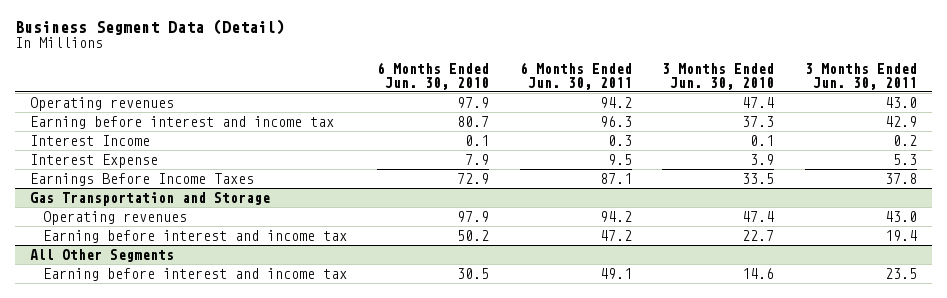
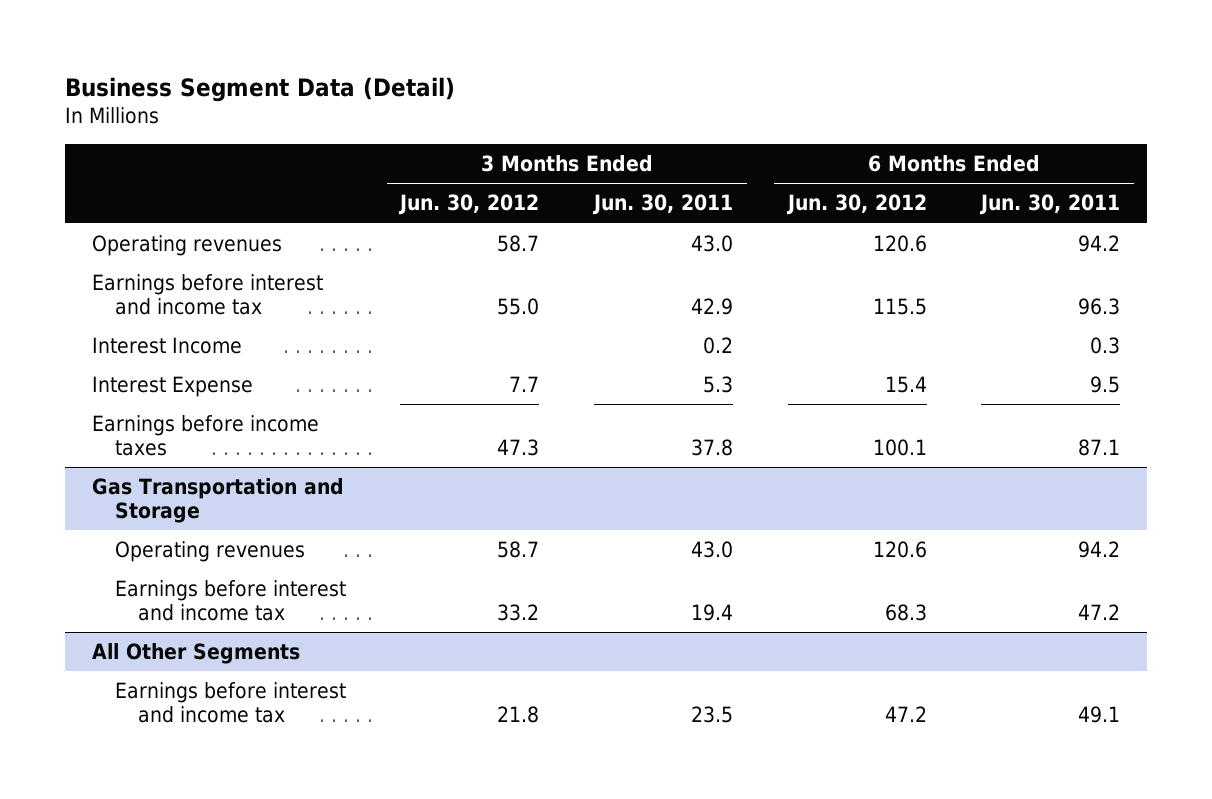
[377,62,490,90] 6 Months Ended Jun. 30, 2010 -> none
[662,63,775,90] 3 Months Ended Jun. 30, 2010 -> none
none -> [398,194,540,216] Jun. 30, 2012
none -> [785,194,927,216] Jun. 30, 2012
[30,115,335,129] Earning before interest and income tax -> [91,274,323,316] Earnings before interest and income tax
[30,172,255,186] Earnings Before Income Taxes -> [91,415,319,457] Earnings before income taxes
[42,229,347,243] Earning before interest and income tax -> [114,580,346,622] Earnings before interest and income tax
[42,267,347,281] Earning before interest and income tax -> [114,682,346,724] Earnings before interest and income tax

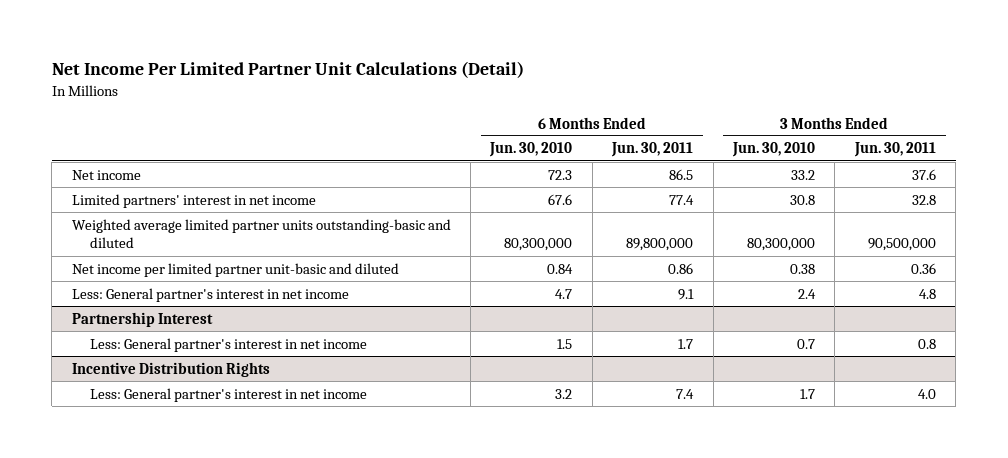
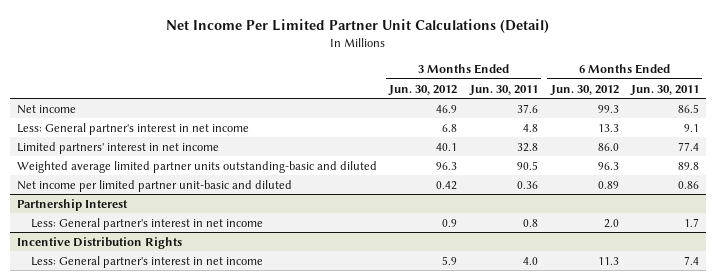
[489,142,573,158] Jun. 30, 2010 -> none
[732,142,816,158] Jun. 30, 2010 -> none
none -> [388,84,458,96] Jun. 30, 2012
none -> [549,84,619,96] Jun. 30, 2012
[71,287,349,302] Less: General partner's interest in net income -> [16,122,249,135] Less: General partner's interest in net income
[626,238,694,252] 89,800,000 -> [678,161,700,170] 89.8
[867,238,936,252] 90,500,000 -> [516,160,538,170] 90.5

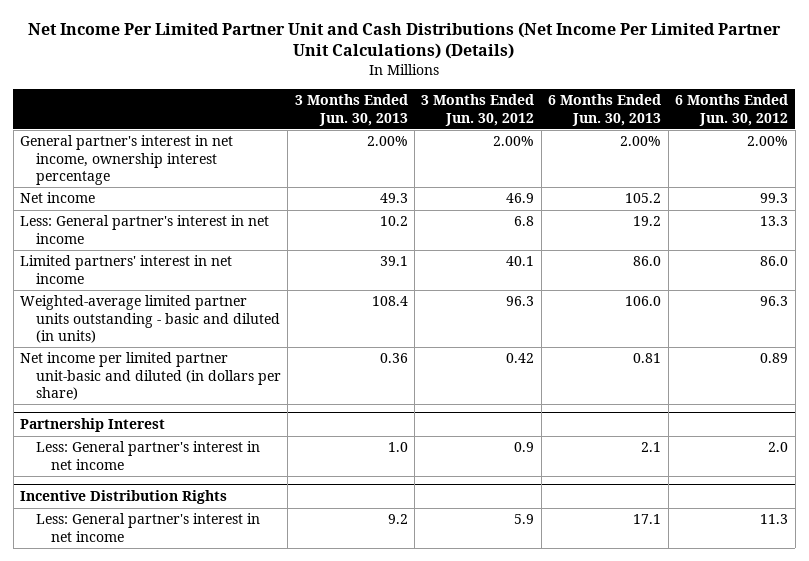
[165,18,549,33] Net Income Per Limited Partner Unit Calculations (Detail) -> [28,21,782,60] Net Income Per Limited Partner Unit and Cash Distributions (Net Income Per Limited Partner Unit Calculations) (Details)
[468,84,538,96] Jun. 30, 2011 -> none
[630,84,700,96] Jun. 30, 2011 -> none
none -> [294,94,408,126] 3 Months Ended Jun. 30, 2013
none -> [548,94,662,126] 6 Months Ended Jun. 30, 2013
none -> [20,135,234,185] General partner's interest in net income, ownership interest percentage
[16,160,377,173] Weighted average limited partner units outstanding-basic and diluted -> [20,295,280,343] Weighted-average limited partner units outstanding - basic and diluted (in units)
[16,179,292,192] Net income per limited partner unit-basic and diluted -> [20,352,281,400] Net income per limited partner unit-basic and diluted (in dollars per share)

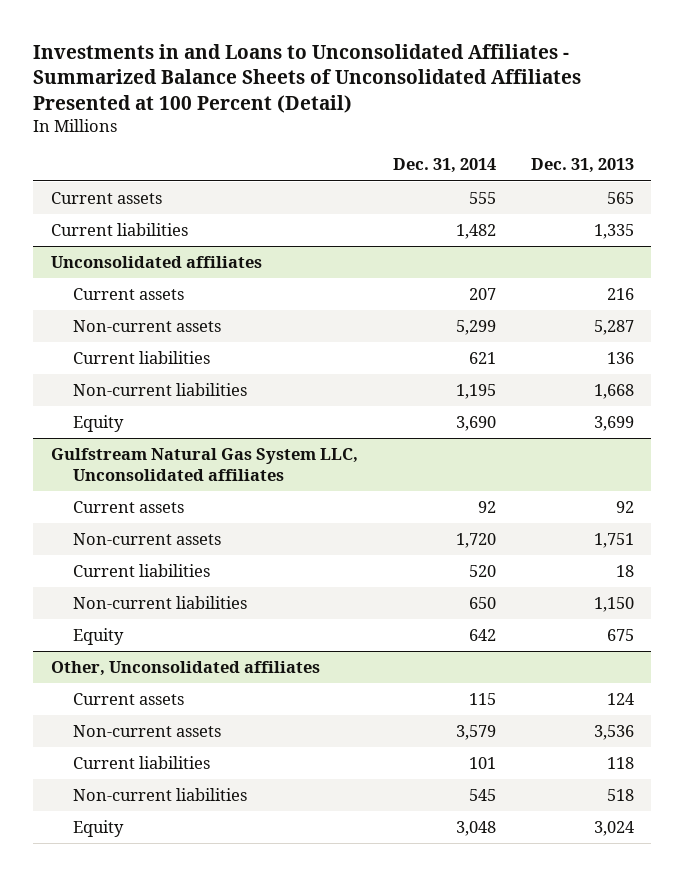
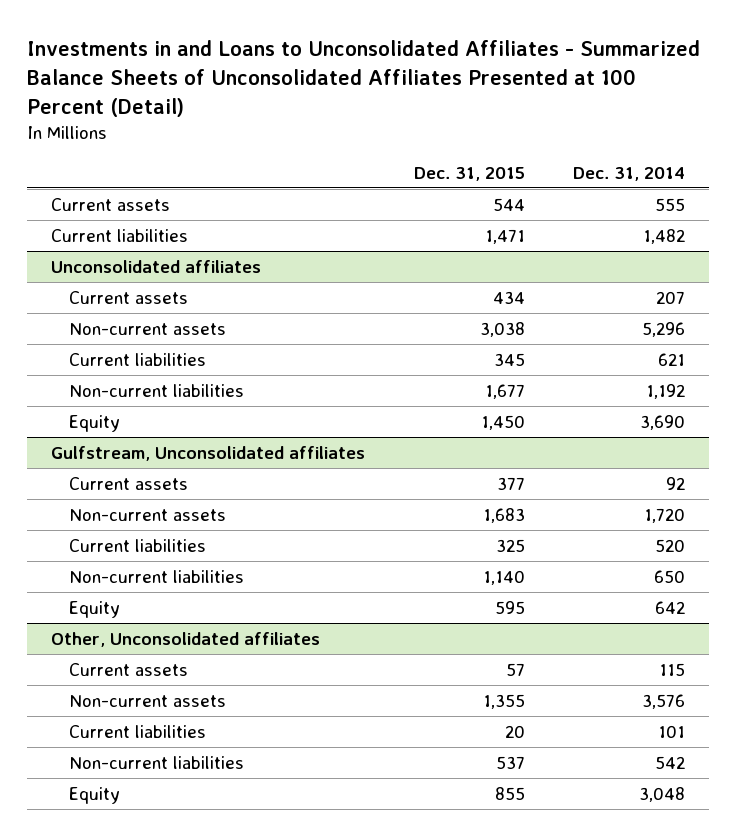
[530,158,634,174] Dec. 31, 2013 -> none
none -> [413,166,525,181] Dec. 31, 2015
[455,320,496,336] 5,299 -> [642,321,686,337] 5,296
[455,384,496,400] 1,195 -> [646,383,686,399] 1,192
[50,448,358,481] Gulfstream Natural Gas System LLC, Unconsolidated affiliates -> none
none -> [51,445,366,461] Gulfstream, Unconsolidated affiliates
[455,725,496,741] 3,579 -> [642,693,686,709] 3,576
[468,789,496,802] 545 -> [655,755,686,769] 542

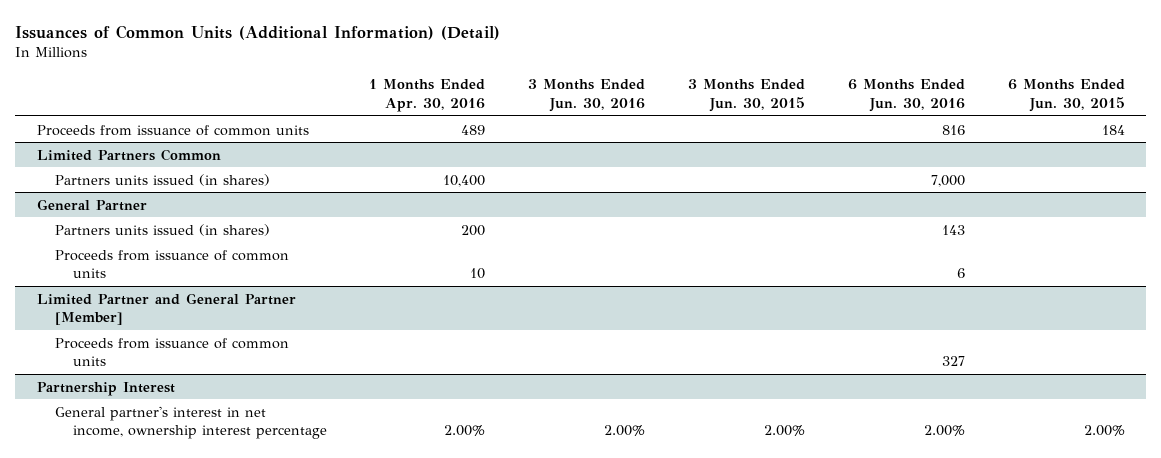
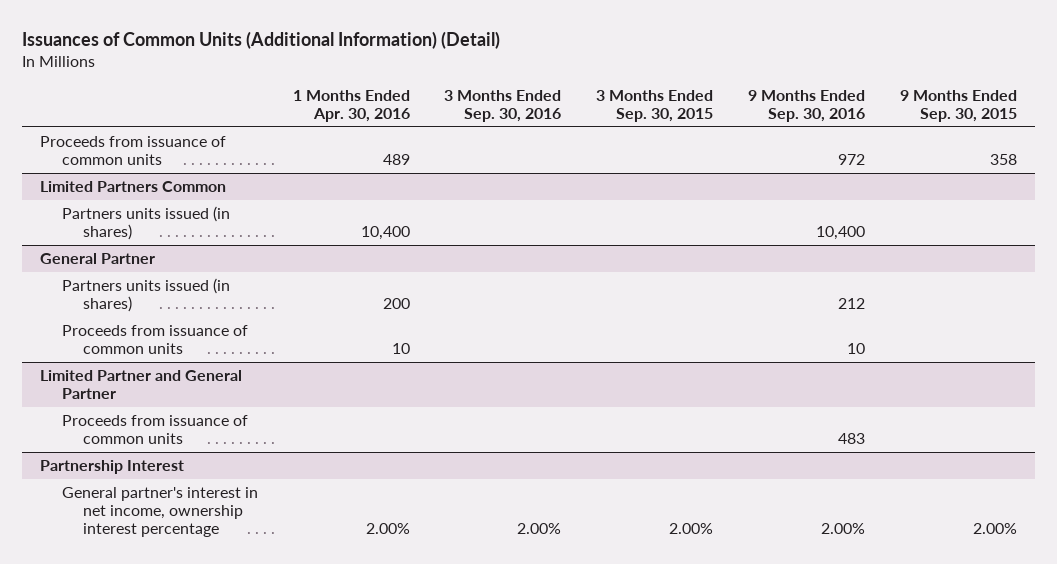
[528,79,646,112] 3 Months Ended Jun. 30, 2016 -> none
[687,79,805,112] 3 Months Ended Jun. 30, 2015 -> none
[847,79,965,112] 6 Months Ended Jun. 30, 2016 -> none
[1007,79,1125,112] 6 Months Ended Jun. 30, 2015 -> none
none -> [444,90,562,122] 3 Months Ended Sep. 30, 2016
none -> [596,90,714,122] 3 Months Ended Sep. 30, 2015
none -> [748,90,866,122] 9 Months Ended Sep. 30, 2016
none -> [900,90,1018,122] 9 Months Ended Sep. 30, 2015
[36,292,296,326] Limited Partner and General Partner [Member] -> [39,370,242,400] Limited Partner and General Partner

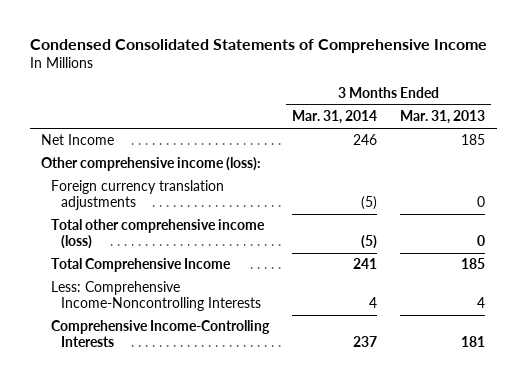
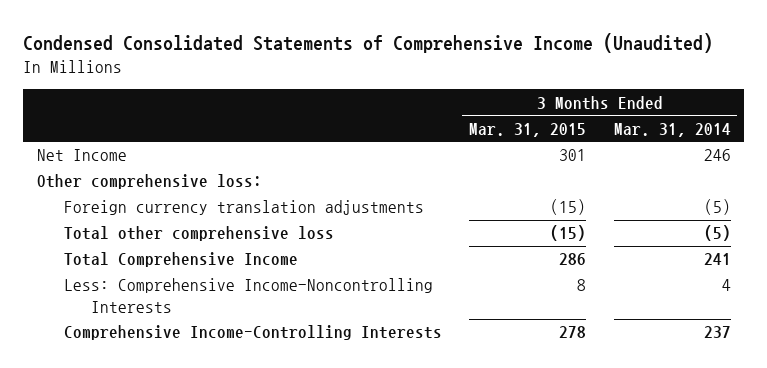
[29,39,487,54] Condensed Consolidated Statements of Comprehensive Income -> [22,33,713,54] Condensed Consolidated Statements of Comprehensive Income (Unaudited)
[400,110,486,125] Mar. 31, 2013 -> none
none -> [469,122,587,137] Mar. 31, 2015
[41,157,262,172] Other comprehensive income (loss): -> [36,174,262,190] Other comprehensive loss:
[50,219,265,250] Total other comprehensive income (loss) -> [63,226,334,242] Total other comprehensive loss

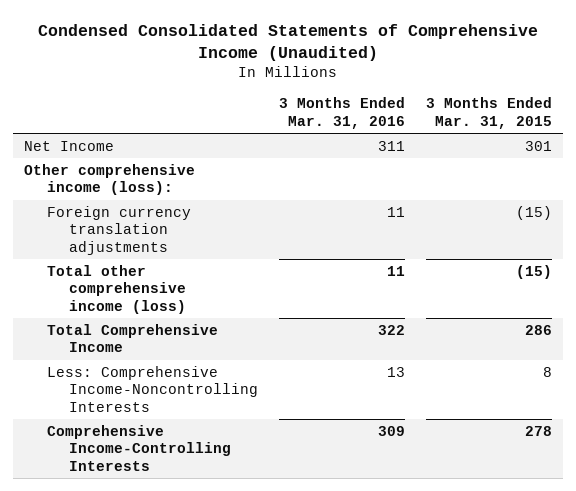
[613,122,731,137] Mar. 31, 2014 -> none
none -> [279,97,406,129] 3 Months Ended Mar. 31, 2016
[36,174,262,190] Other comprehensive loss: -> [23,163,195,196] Other comprehensive income (loss):
[63,226,334,242] Total other comprehensive loss -> [46,264,187,315] Total other comprehensive income (loss)

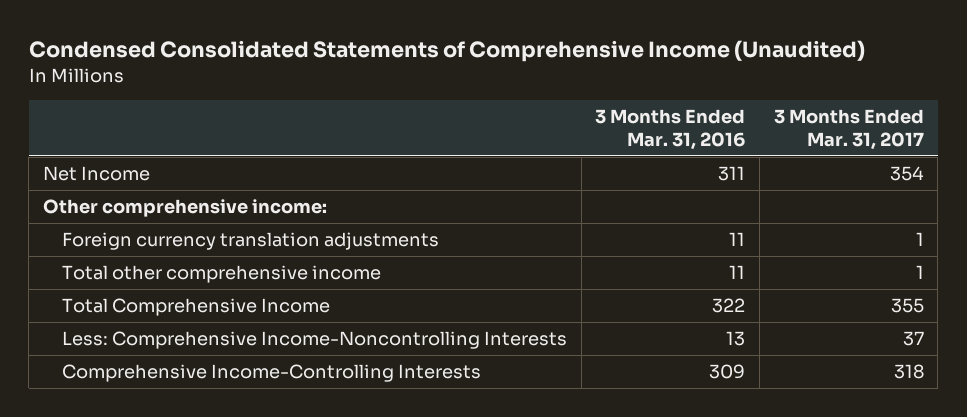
[426,97,553,129] 3 Months Ended Mar. 31, 2015 -> none
none -> [773,109,924,150] 3 Months Ended Mar. 31, 2017
[23,163,195,196] Other comprehensive income (loss): -> [43,199,328,218] Other comprehensive income:
[46,264,187,315] Total other comprehensive income (loss) -> [61,265,381,284] Total other comprehensive income

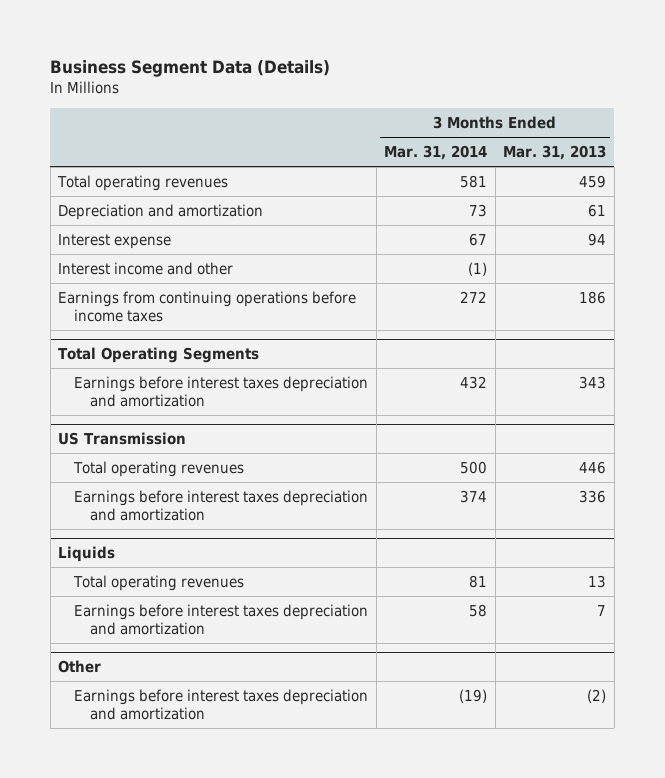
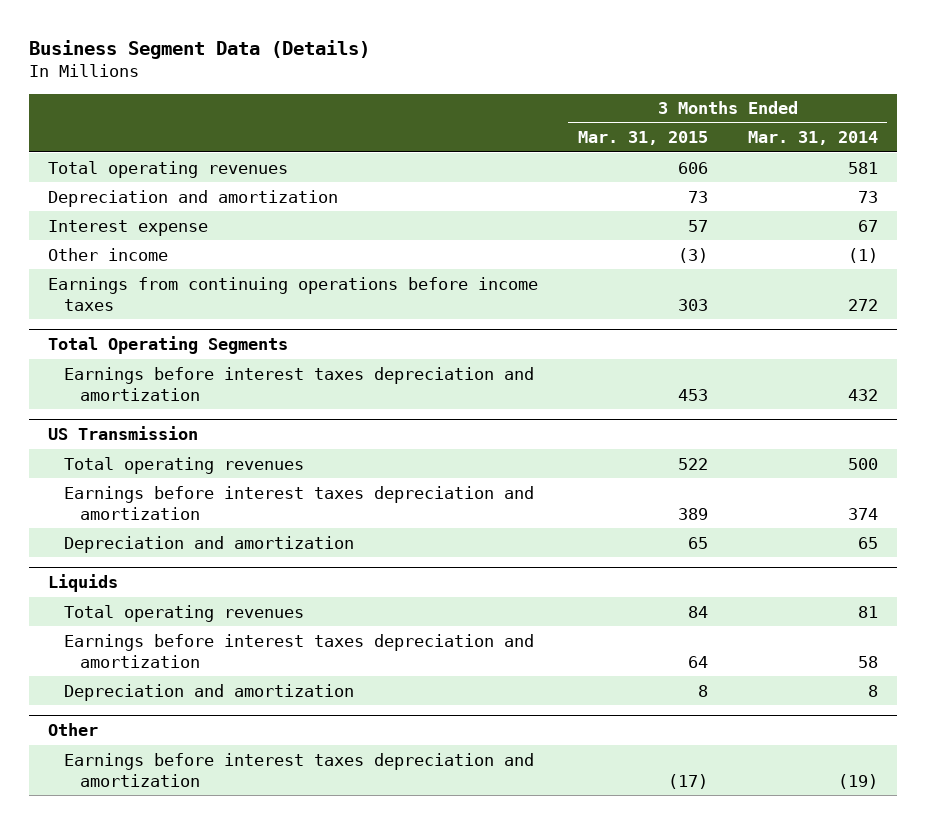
[503,144,607,160] Mar. 31, 2013 -> none
none -> [578,131,709,146] Mar. 31, 2015
[58,261,234,275] Interest income and other -> [48,247,169,261] Other income
none -> [64,535,355,553] Depreciation and amortization
none -> [64,683,355,701] Depreciation and amortization

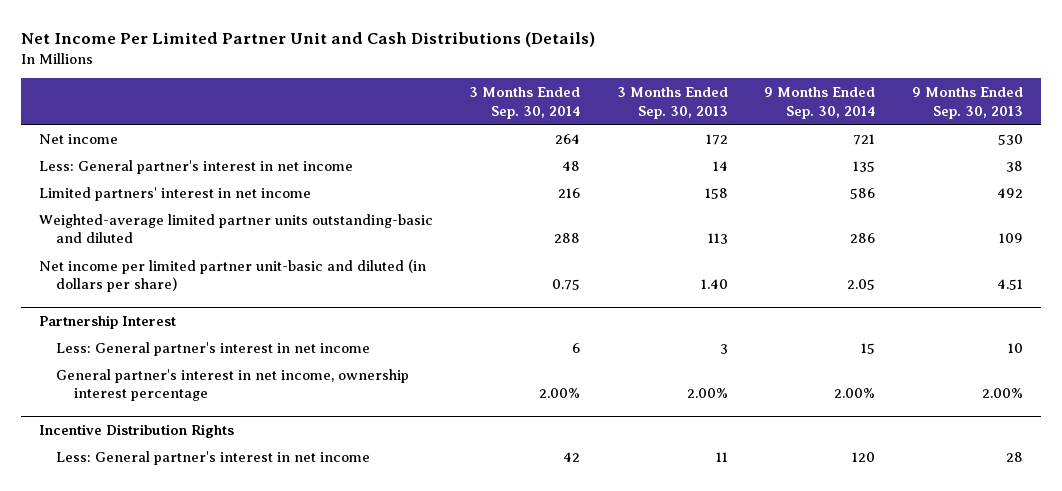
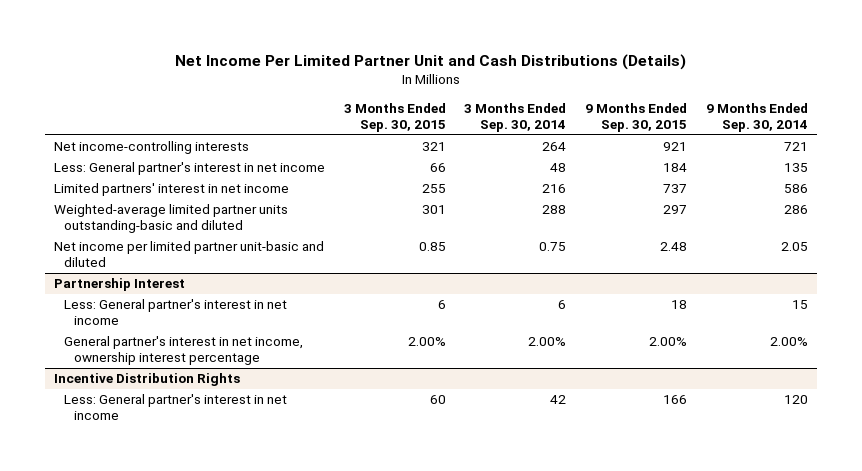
[616,87,728,119] 3 Months Ended Sep. 30, 2013 -> none
[911,87,1023,119] 9 Months Ended Sep. 30, 2013 -> none
none -> [343,102,446,132] 3 Months Ended Sep. 30, 2015
none -> [584,102,687,132] 9 Months Ended Sep. 30, 2015
[39,133,119,144] Net income -> [54,141,250,155] Net income-controlling interests
[39,258,427,293] Net income per limited partner unit-basic and diluted (in dollars per share) -> [54,241,325,268] Net income per limited partner unit-basic and diluted

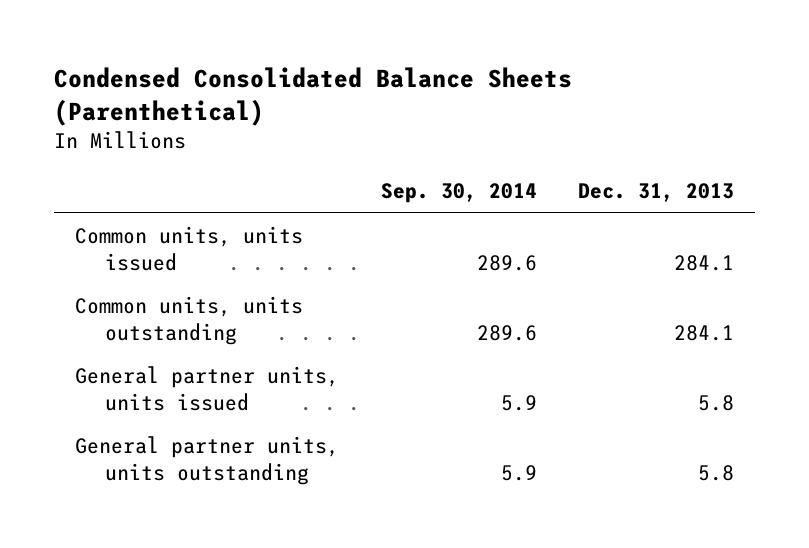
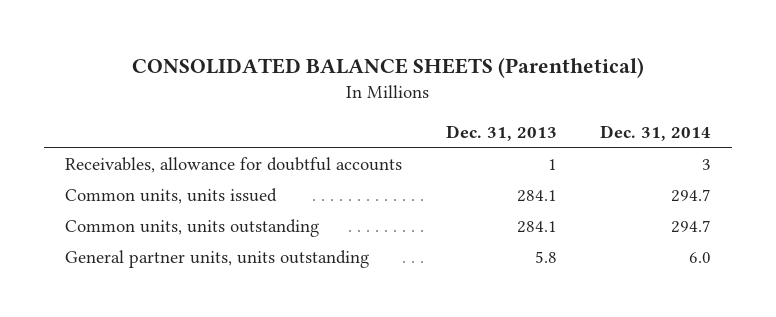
[54,66,573,126] Condensed Consolidated Balance Sheets (Parenthetical) -> [132,56,645,78] CONSOLIDATED BALANCE SHEETS (Parenthetical)
[380,183,537,204] Sep. 30, 2014 -> none
none -> [599,125,711,142] Dec. 31, 2014
none -> [65,157,403,174] Receivables, allowance for doubtful accounts
[74,366,339,411] General partner units, units issued -> none

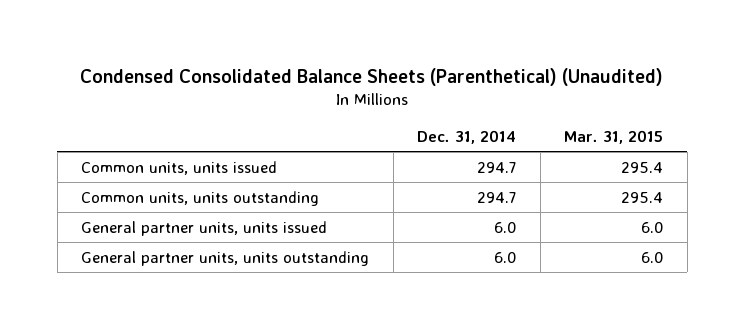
[132,56,645,78] CONSOLIDATED BALANCE SHEETS (Parenthetical) -> [80,67,664,86] Condensed Consolidated Balance Sheets (Parenthetical) (Unaudited)
[445,125,557,142] Dec. 31, 2013 -> none
none -> [564,130,664,145] Mar. 31, 2015
[65,157,403,174] Receivables, allowance for doubtful accounts -> none
none -> [81,220,328,236] General partner units, units issued

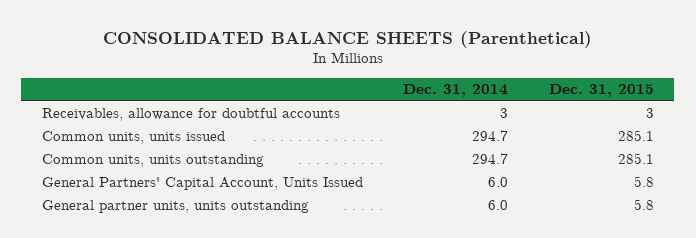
[80,67,664,86] Condensed Consolidated Balance Sheets (Parenthetical) (Unaudited) -> [102,30,592,48] CONSOLIDATED BALANCE SHEETS (Parenthetical)
[564,130,664,145] Mar. 31, 2015 -> none
none -> [549,84,655,98] Dec. 31, 2015
none -> [41,108,340,122] Receivables, allowance for doubtful accounts
[81,220,328,236] General partner units, units issued -> [41,177,363,191] General Partners' Capital Account, Units Issued

